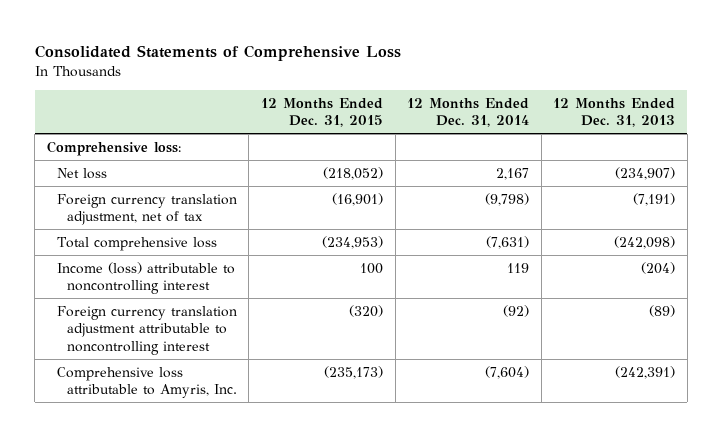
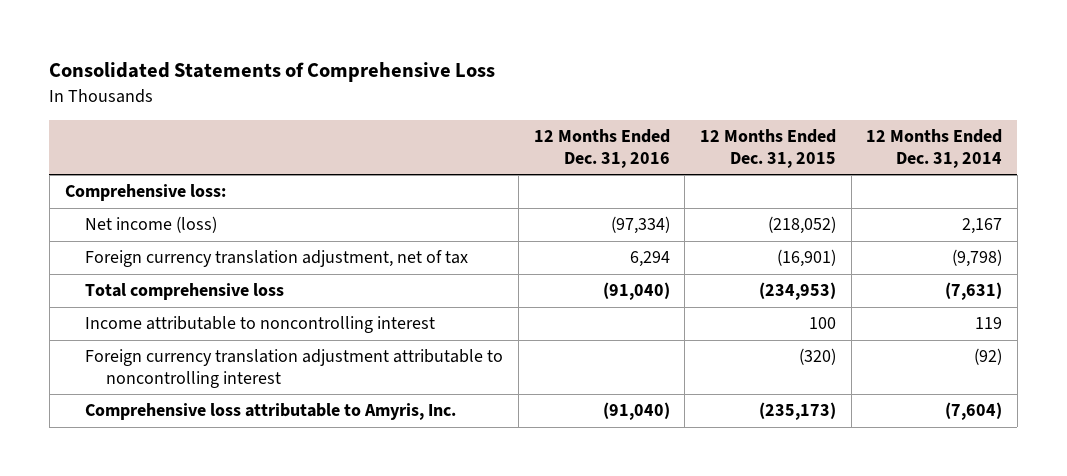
[553,97,676,128] 12 Months Ended Dec. 31, 2013 -> none
none -> [533,128,670,168] 12 Months Ended Dec. 31, 2016
[56,167,107,179] Net loss -> [85,216,218,234] Net income (loss)
[56,261,235,295] Income (loss) attributable to noncontrolling interest -> [85,316,436,334] Income attributable to noncontrolling interest

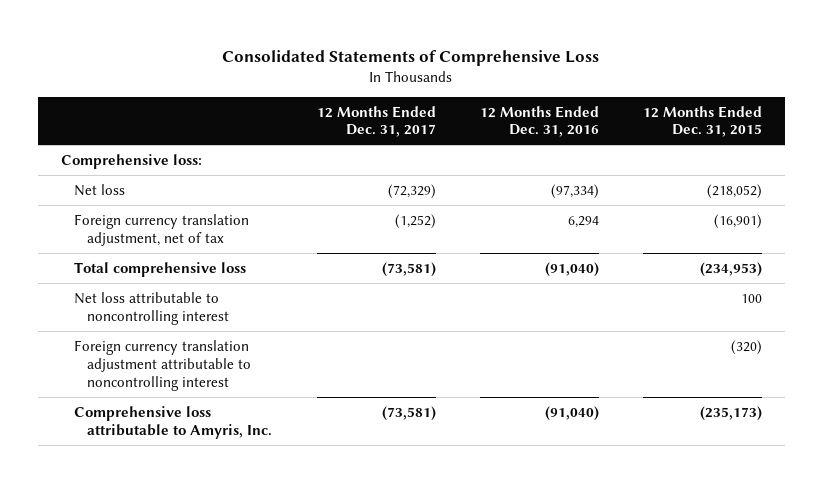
[866,128,1003,168] 12 Months Ended Dec. 31, 2014 -> none
none -> [316,105,436,138] 12 Months Ended Dec. 31, 2017
[85,216,218,234] Net income (loss) -> [73,183,125,196] Net loss
[85,316,436,334] Income attributable to noncontrolling interest -> [73,291,230,325] Net loss attributable to noncontrolling interest

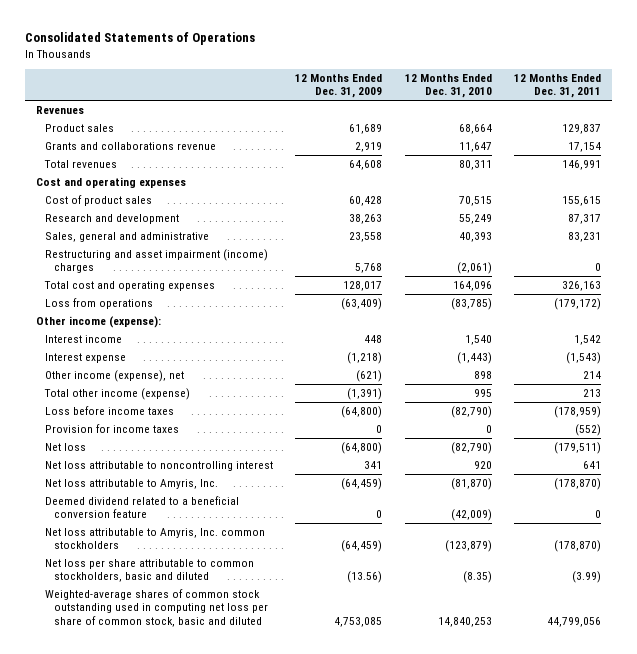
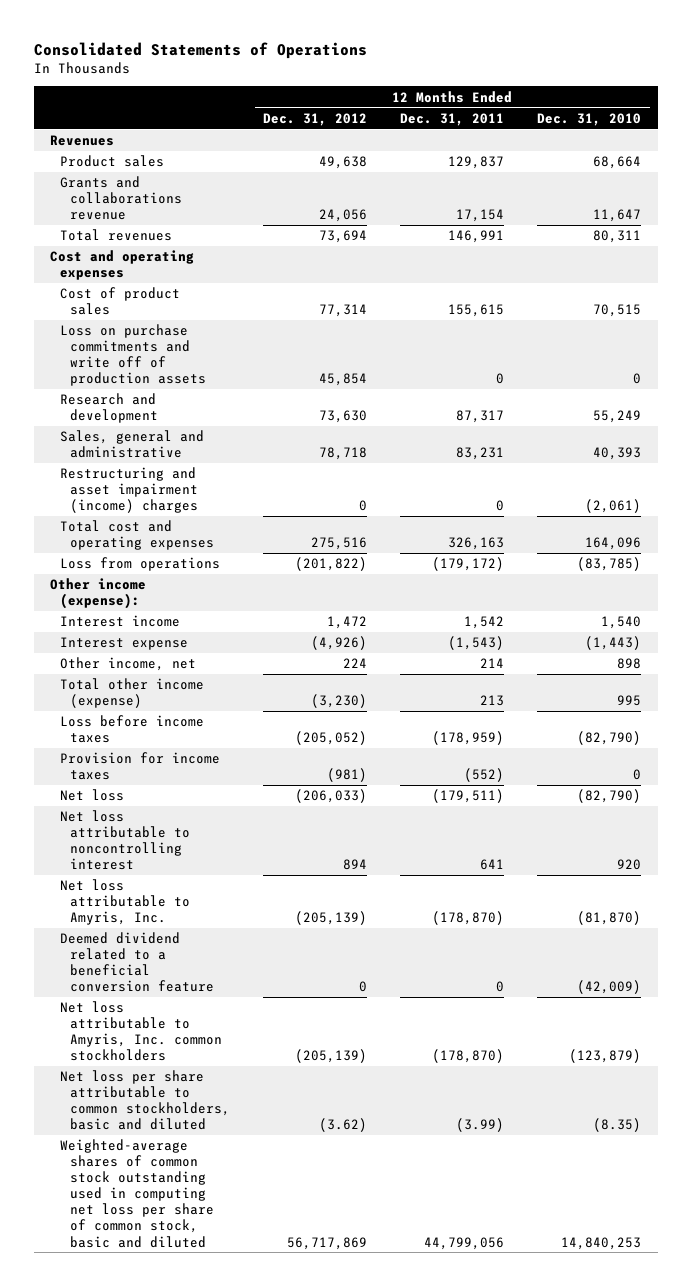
[295,74,383,99] 12 Months Ended Dec. 31, 2009 -> none
none -> [262,112,367,126] Dec. 31, 2012
none -> [59,324,206,387] Loss on purchase commitments and write off of production assets
[45,369,185,382] Other income (expense), net -> [59,657,196,672] Other income, net

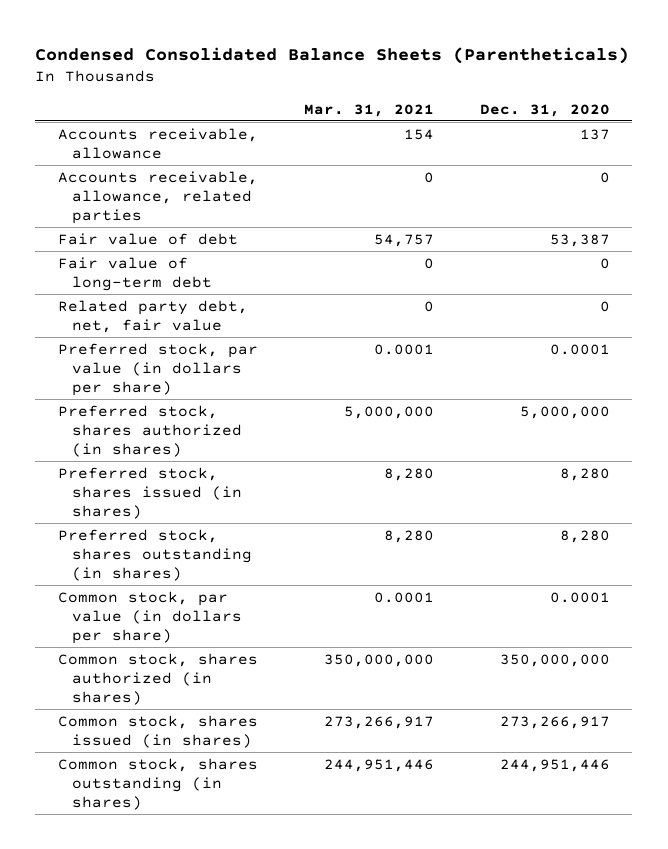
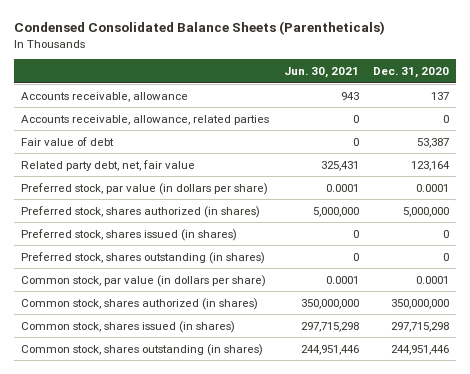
[303,103,434,117] Mar. 31, 2021 -> none
none -> [283,66,359,78] Jun. 30, 2021
[58,256,213,291] Fair value of long-term debt -> none
[599,300,610,312] 0 -> [410,160,450,171] 123,164
[559,467,610,481] 8,280 -> [442,229,449,238] 0
[559,529,610,543] 8,280 -> [442,252,449,261] 0
[499,715,610,729] 273,266,917 -> [390,321,449,332] 297,715,298

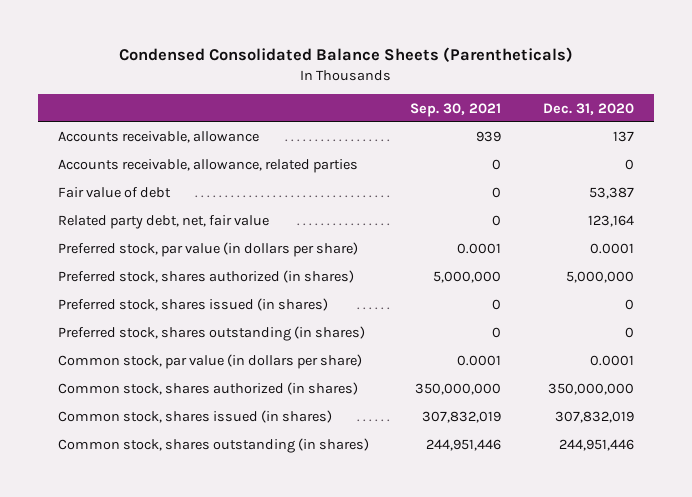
[283,66,359,78] Jun. 30, 2021 -> none
none -> [410,102,502,117] Sep. 30, 2021
[390,321,449,332] 297,715,298 -> [554,411,634,424] 307,832,019

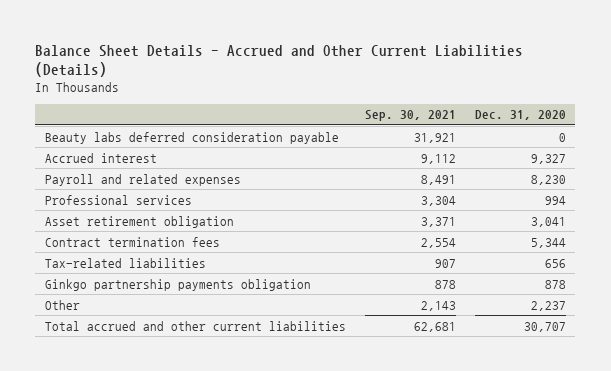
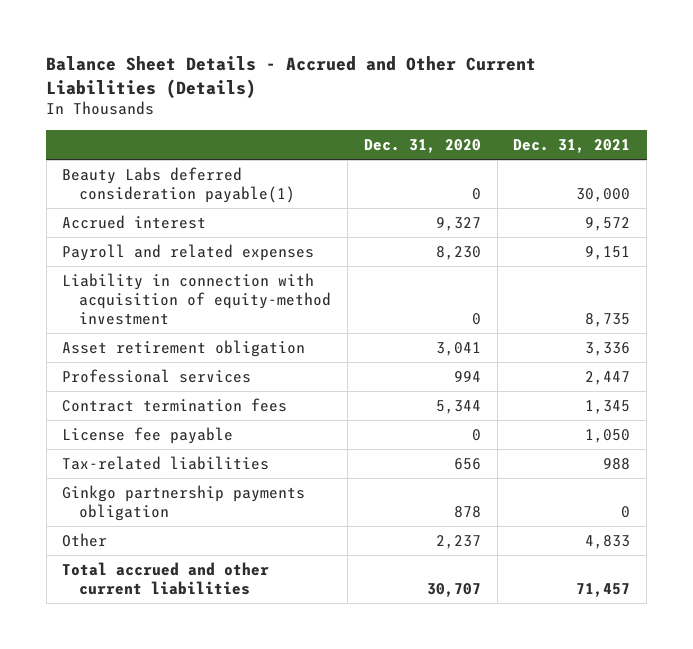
[364,110,456,122] Sep. 30, 2021 -> none
none -> [513,138,631,153] Dec. 31, 2021
[44,131,339,144] Beauty labs deferred consideration payable -> [62,167,295,203] Beauty Labs deferred consideration payable(1)
none -> [62,273,331,325] Liability in connection with acquisition of equity-method investment
[44,194,192,205] Professional services -> [62,369,252,384] Professional services
none -> [62,427,234,445] License fee payable

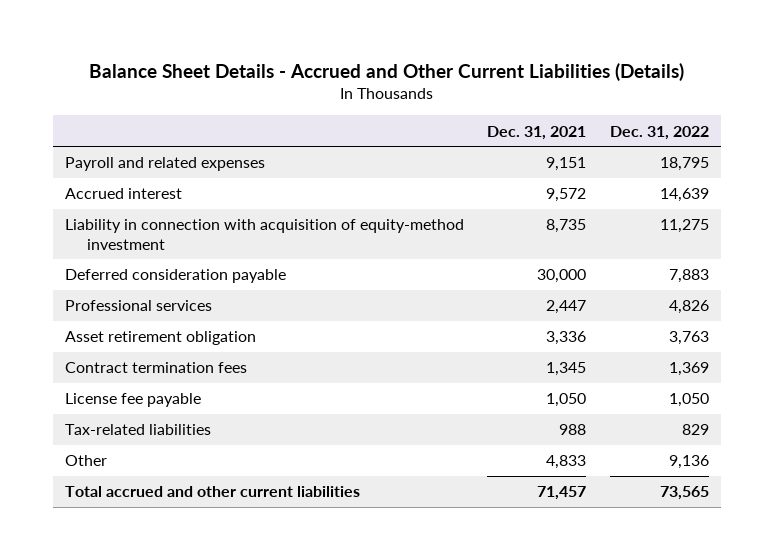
[363,138,481,153] Dec. 31, 2020 -> none
none -> [610,125,710,140] Dec. 31, 2022
[62,167,295,203] Beauty Labs deferred consideration payable(1) -> none
[62,215,207,230] Accrued interest -> [64,188,182,200] Accrued interest
none -> [64,269,286,284] Deferred consideration payable
[62,340,306,358] Asset retirement obligation -> [64,331,256,346] Asset retirement obligation
[62,485,306,521] Ginkgo partnership payments obligation -> none

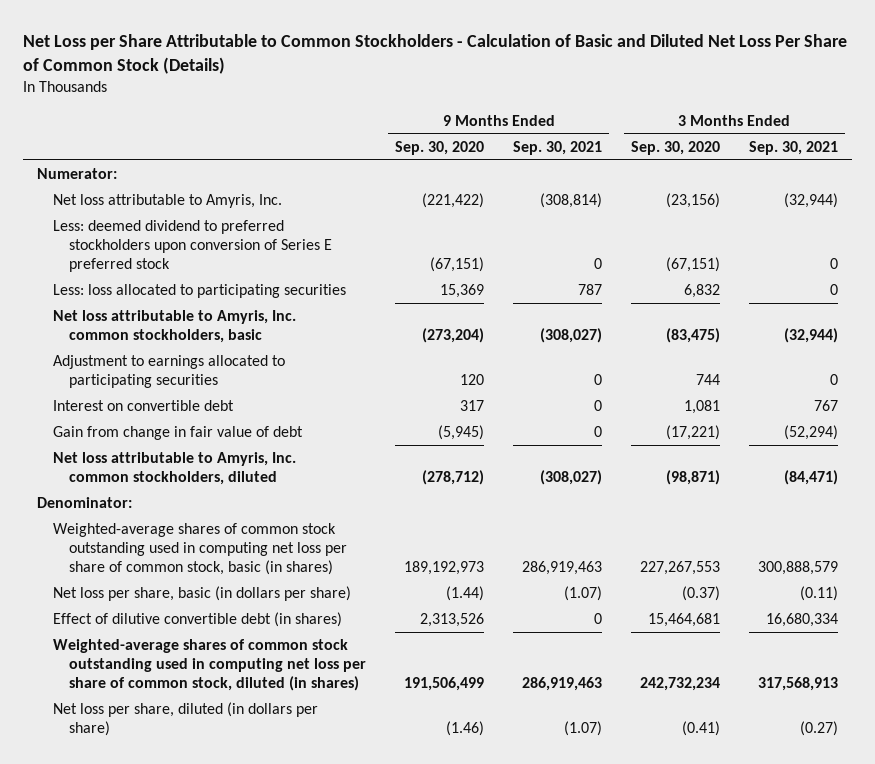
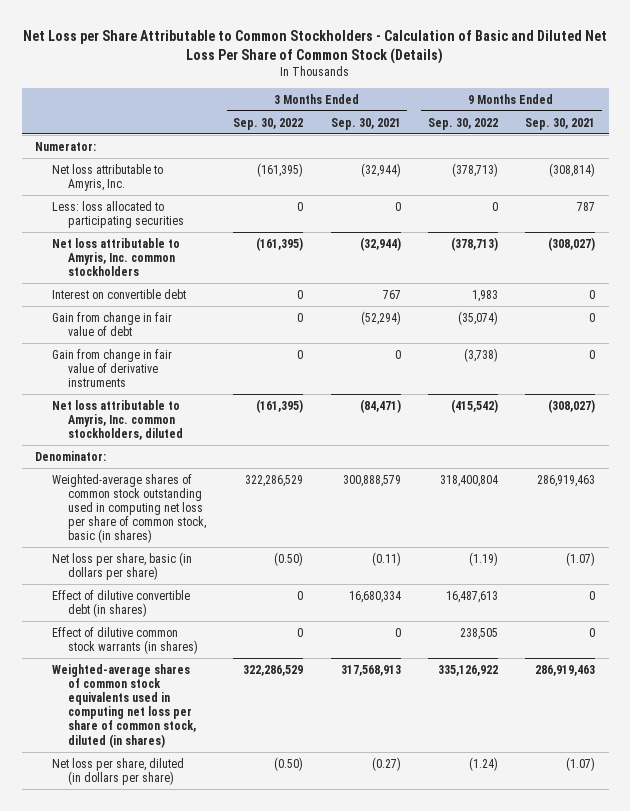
[395,140,485,155] Sep. 30, 2020 -> none
[630,140,720,155] Sep. 30, 2020 -> none
none -> [233,117,304,130] Sep. 30, 2022
none -> [427,117,498,130] Sep. 30, 2022
[53,220,333,273] Less: deemed dividend to preferred stockholders upon conversion of Series E preferred stock -> none
[53,355,286,389] Adjustment to earnings allocated to participating securities -> none
[53,310,297,344] Net loss attributable to Amyris, Inc. common stockholders, basic -> [51,237,180,277] Net loss attributable to Amyris, Inc. common stockholders
none -> [51,348,172,388] Gain from change in fair value of derivative instruments
none -> [51,626,199,654] Effect of dilutive common stock warrants (in shares)
[53,639,367,692] Weighted-average shares of common stock outstanding used in computing net loss per share of common stock, diluted (in shares) -> [51,663,197,748] Weighted-average shares of common stock equivalents used in computing net loss per share of common stock, diluted (in shares)

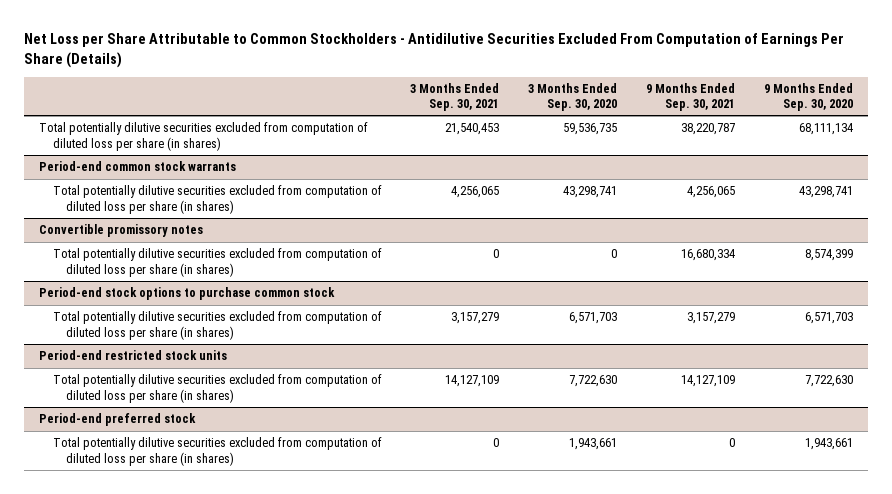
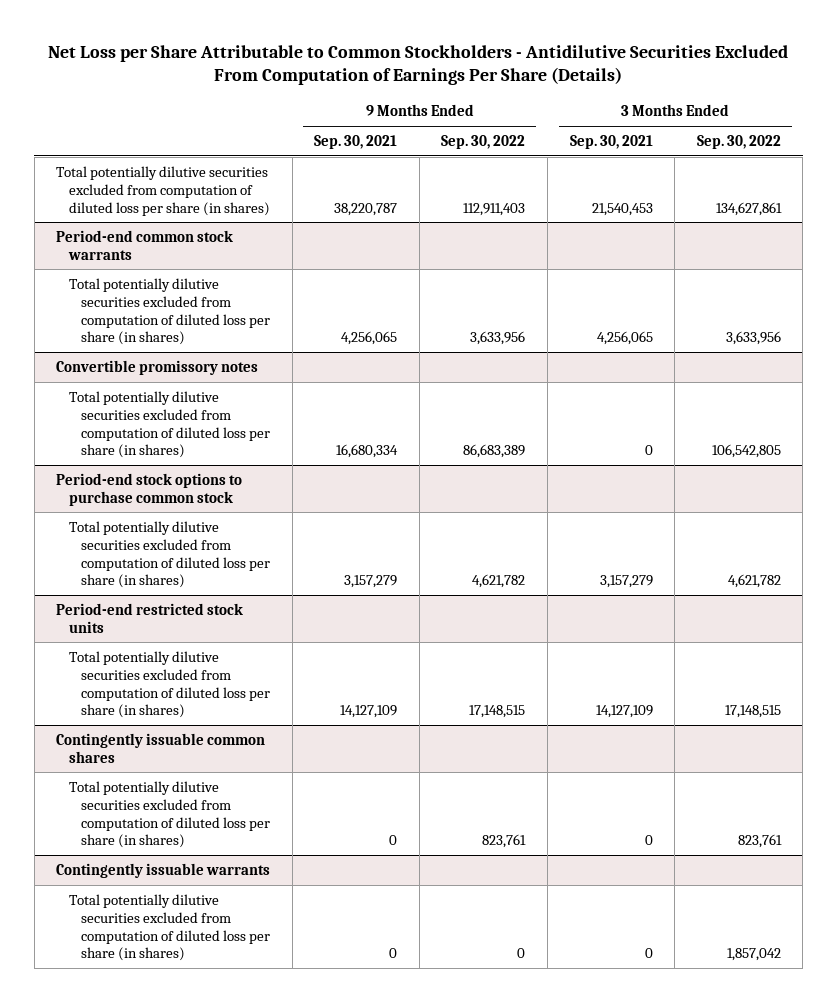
[528,82,618,112] 3 Months Ended Sep. 30, 2020 -> none
[764,82,854,112] 9 Months Ended Sep. 30, 2020 -> none
none -> [441,135,526,150] Sep. 30, 2022
none -> [696,135,781,150] Sep. 30, 2022
[38,413,196,427] Period-end preferred stock -> none
none -> [56,732,266,763] Contingently issuable common shares
none -> [56,862,271,878] Contingently issuable warrants
none -> [68,893,270,962] Total potentially dilutive securities excluded from computation of diluted loss per share (in shares)

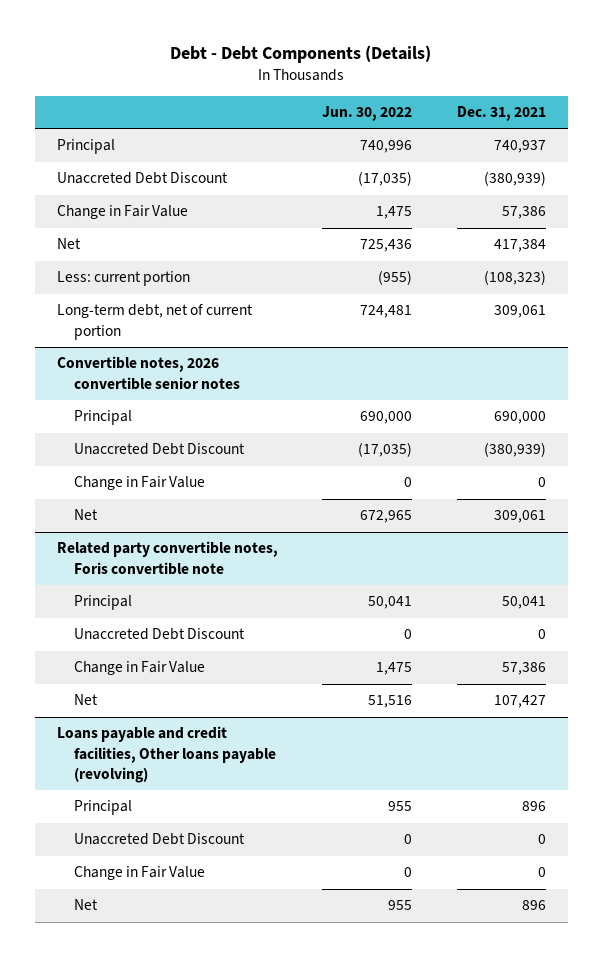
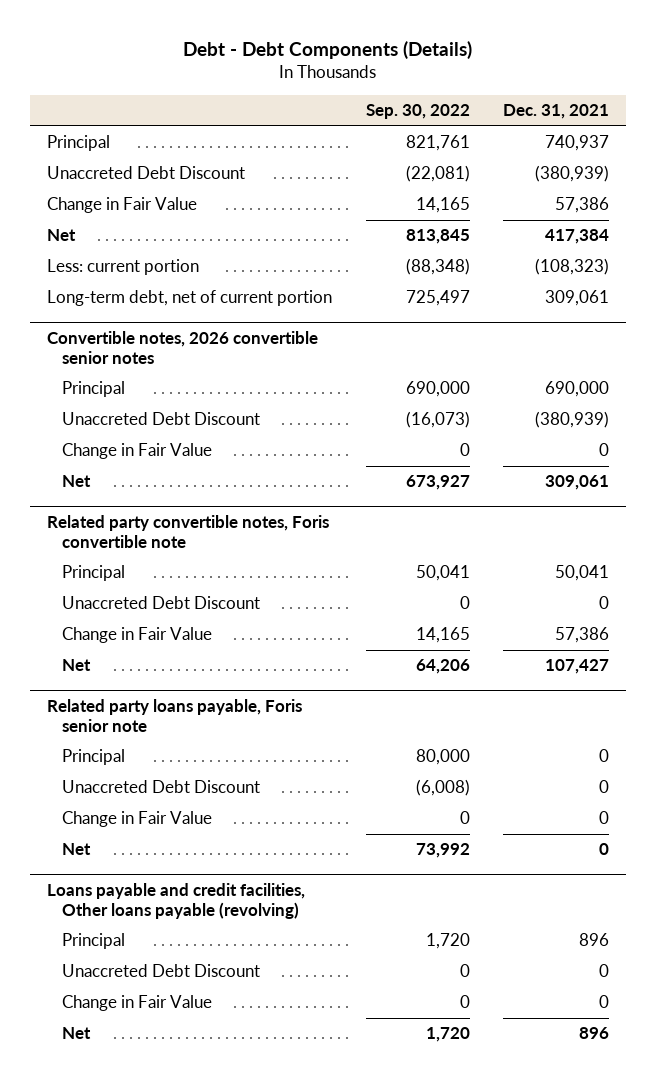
[322,106,413,122] Jun. 30, 2022 -> none
none -> [365,104,470,120] Sep. 30, 2022
none -> [46,699,302,732] Related party loans payable, Foris senior note
none -> [61,749,125,766] Principal
none -> [61,780,260,794] Unaccreted Debt Discount
none -> [61,811,212,828] Change in Fair Value
none -> [61,843,91,856] Net

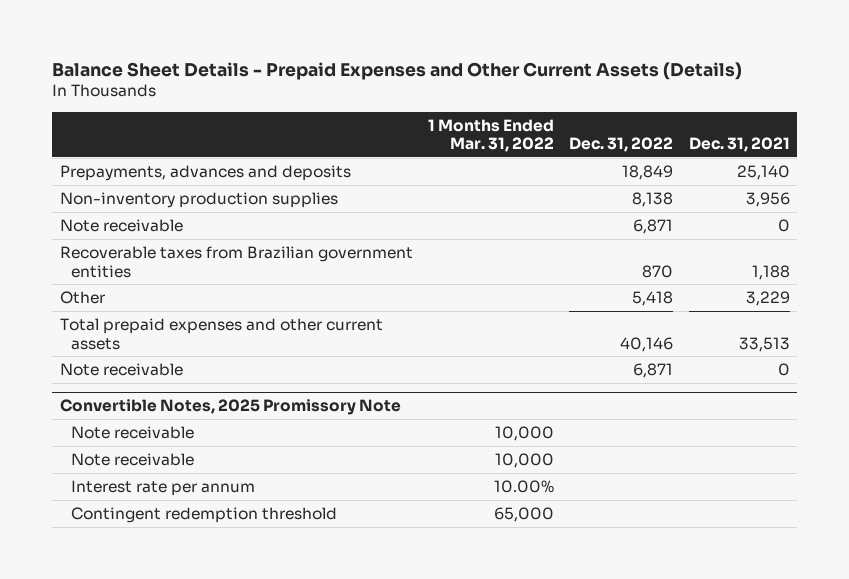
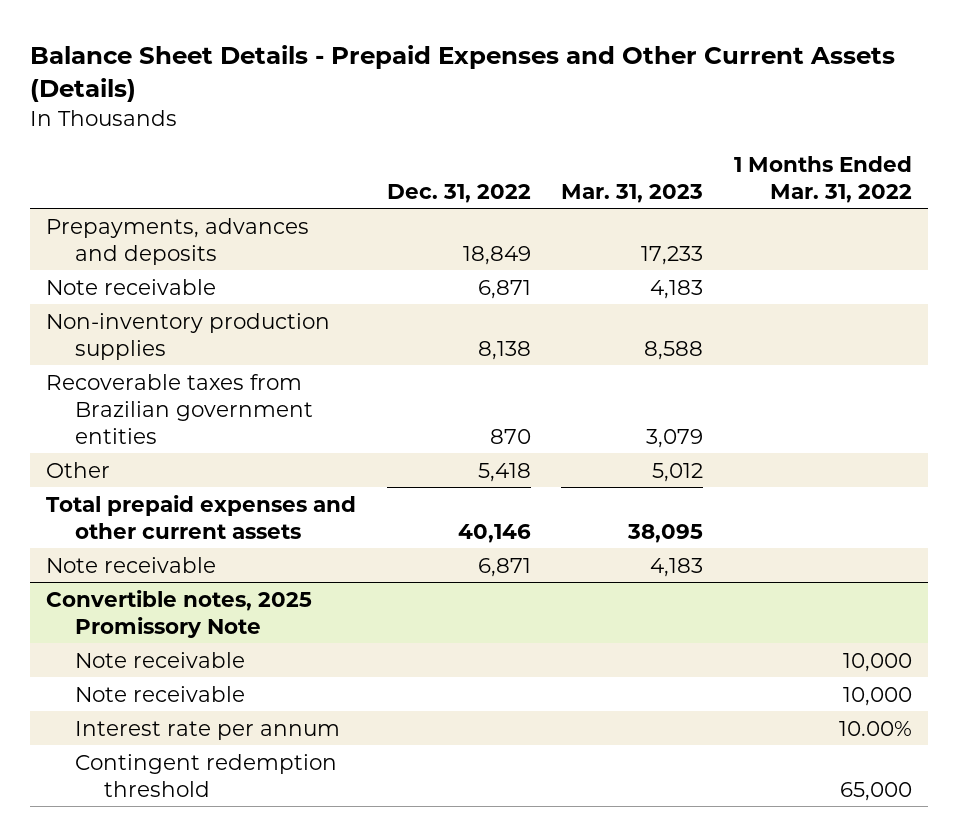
[688,137,790,153] Dec. 31, 2021 -> none
none -> [561,183,704,203] Mar. 31, 2023
[59,191,338,208] Non-inventory production supplies -> [45,312,330,360] Non-inventory production supplies
[59,399,401,416] Convertible Notes, 2025 Promissory Note -> [45,589,312,638] Convertible notes, 2025 Promissory Note

